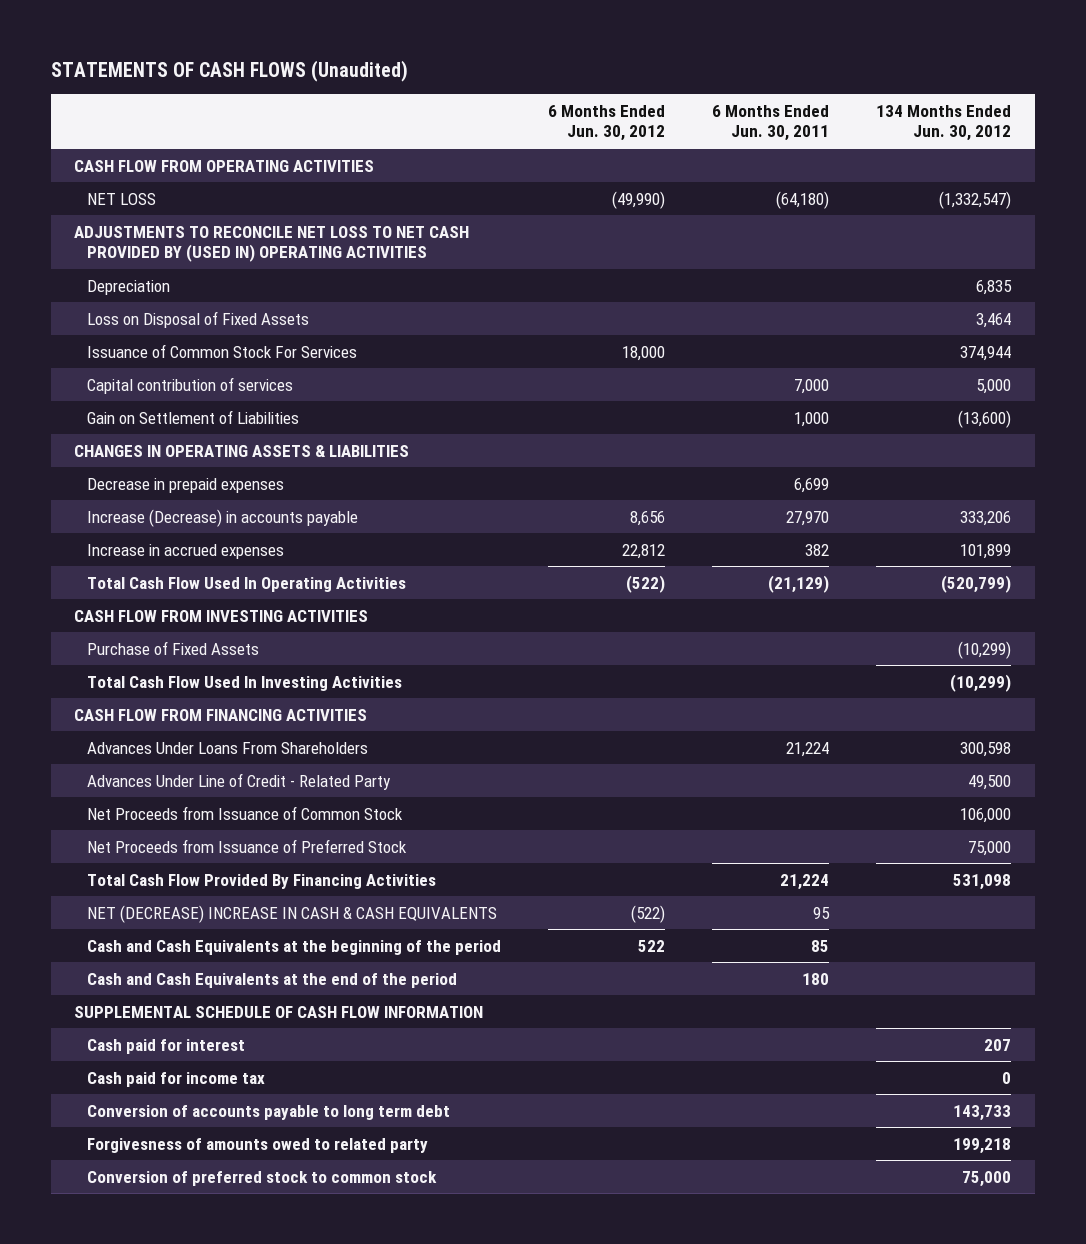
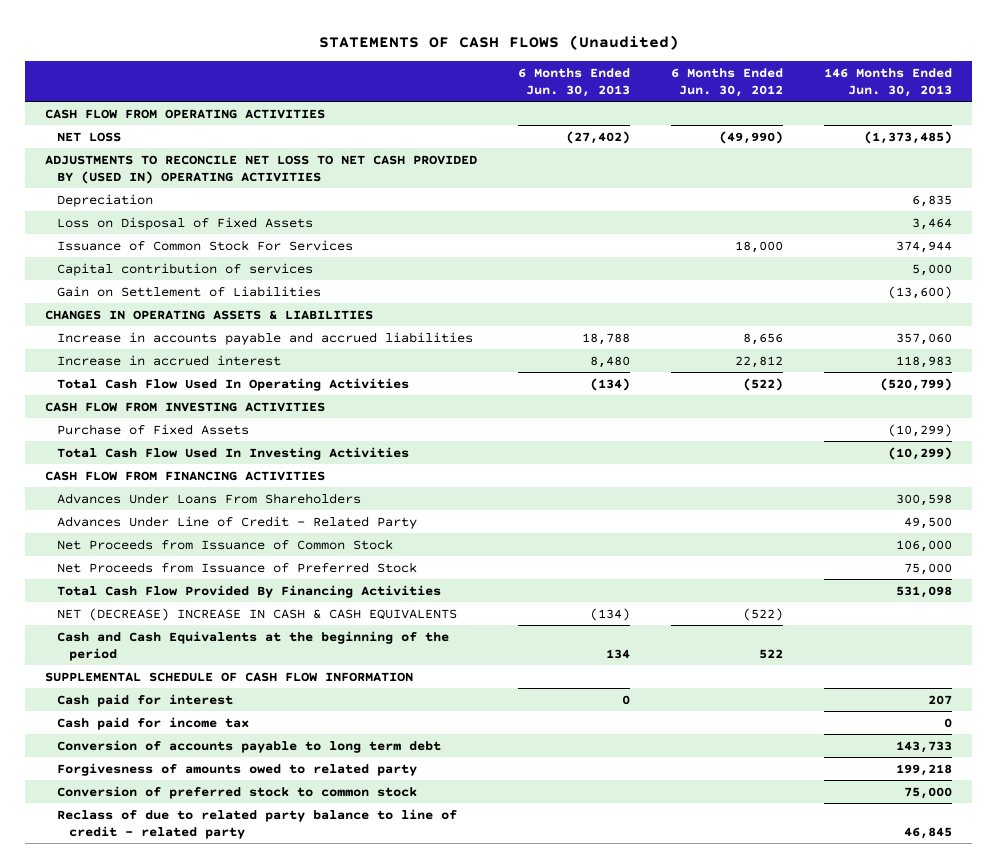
[712,104,830,142] 6 Months Ended Jun. 30, 2011 -> none
[876,104,1012,142] 134 Months Ended Jun. 30, 2012 -> none
none -> [518,67,631,97] 6 Months Ended Jun. 30, 2013
none -> [823,67,952,97] 146 Months Ended Jun. 30, 2013
[87,477,285,493] Decrease in prepaid expenses -> none
[87,508,359,527] Increase (Decrease) in accounts payable -> [56,331,473,345] Increase in accounts payable and accrued liabilities
[87,543,285,559] Increase in accrued expenses -> [56,354,281,366] Increase in accrued interest
[87,972,458,988] Cash and Cash Equivalents at the end of the period -> none
none -> [56,808,457,839] Reclass of due to related party balance to line of credit - related party

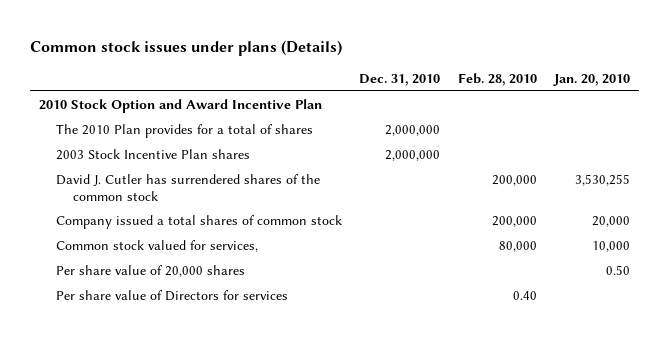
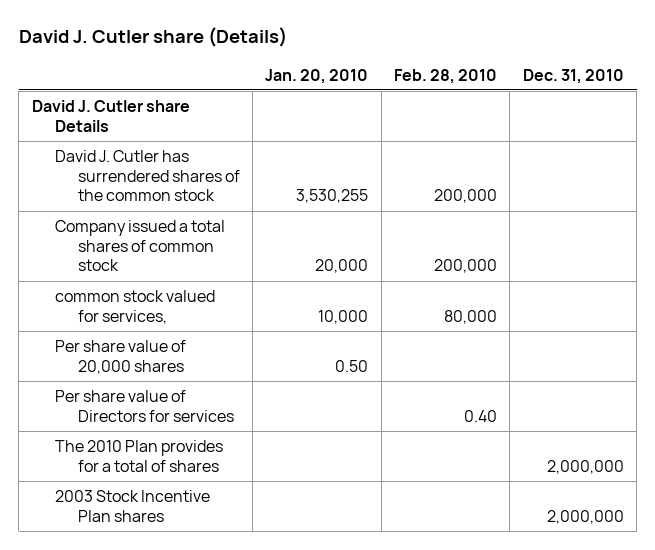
[30,39,343,56] Common stock issues under plans (Details) -> [18,27,287,48] David J. Cutler share (Details)
[39,98,323,113] 2010 Stock Option and Award Incentive Plan -> none
none -> [31,100,190,132] David J. Cutler share Details
[55,239,258,252] Common stock valued for services, -> [54,290,215,324] common stock valued for services,
[55,123,313,138] The 2010 Plan provides for a total of shares -> [54,440,223,472] The 2010 Plan provides for a total of shares
[55,148,250,160] 2003 Stock Incentive Plan shares -> [54,490,210,522] 2003 Stock Incentive Plan shares

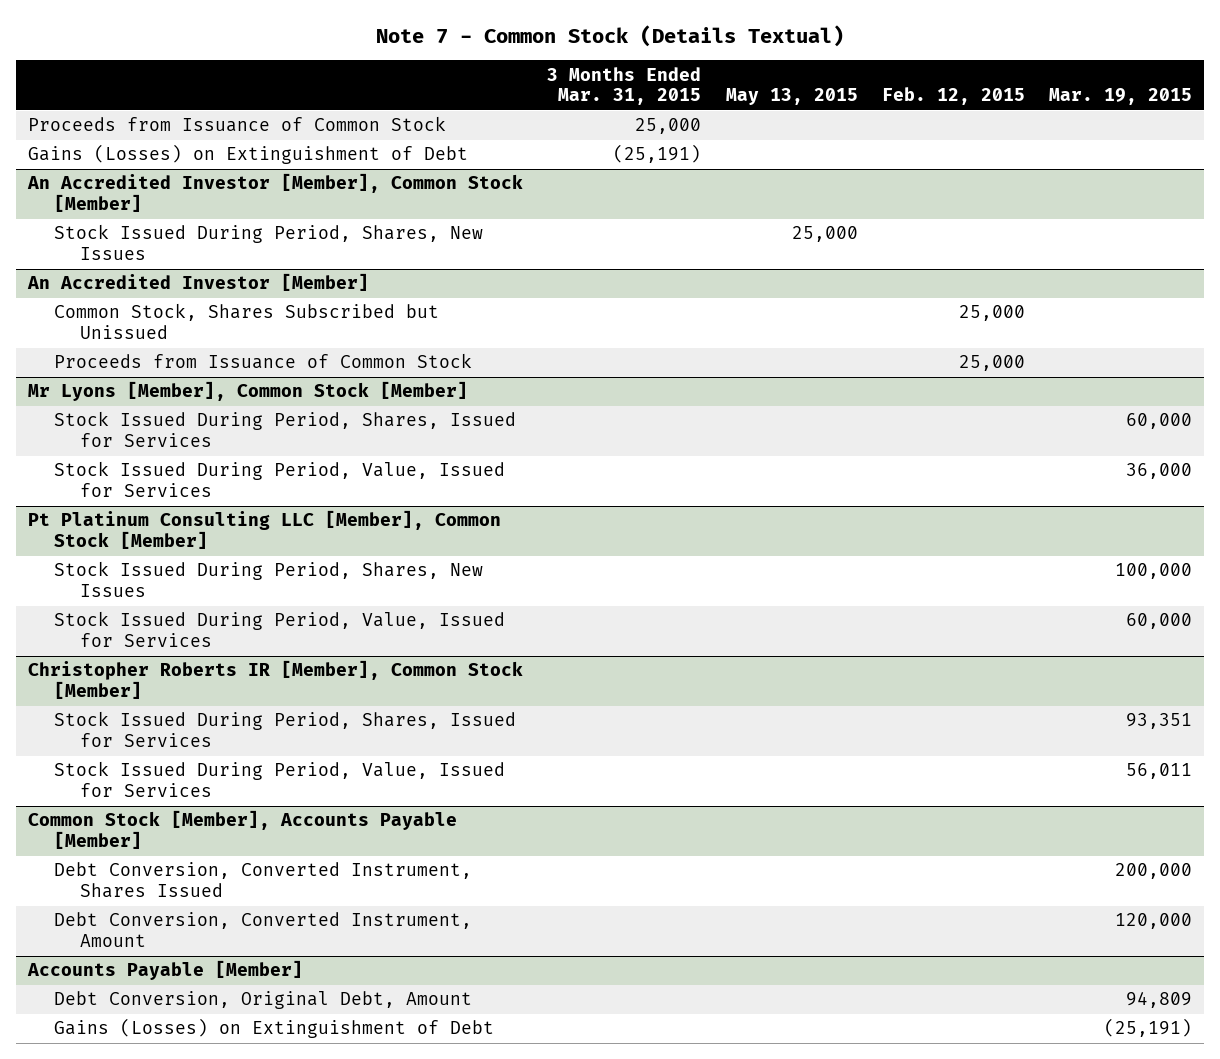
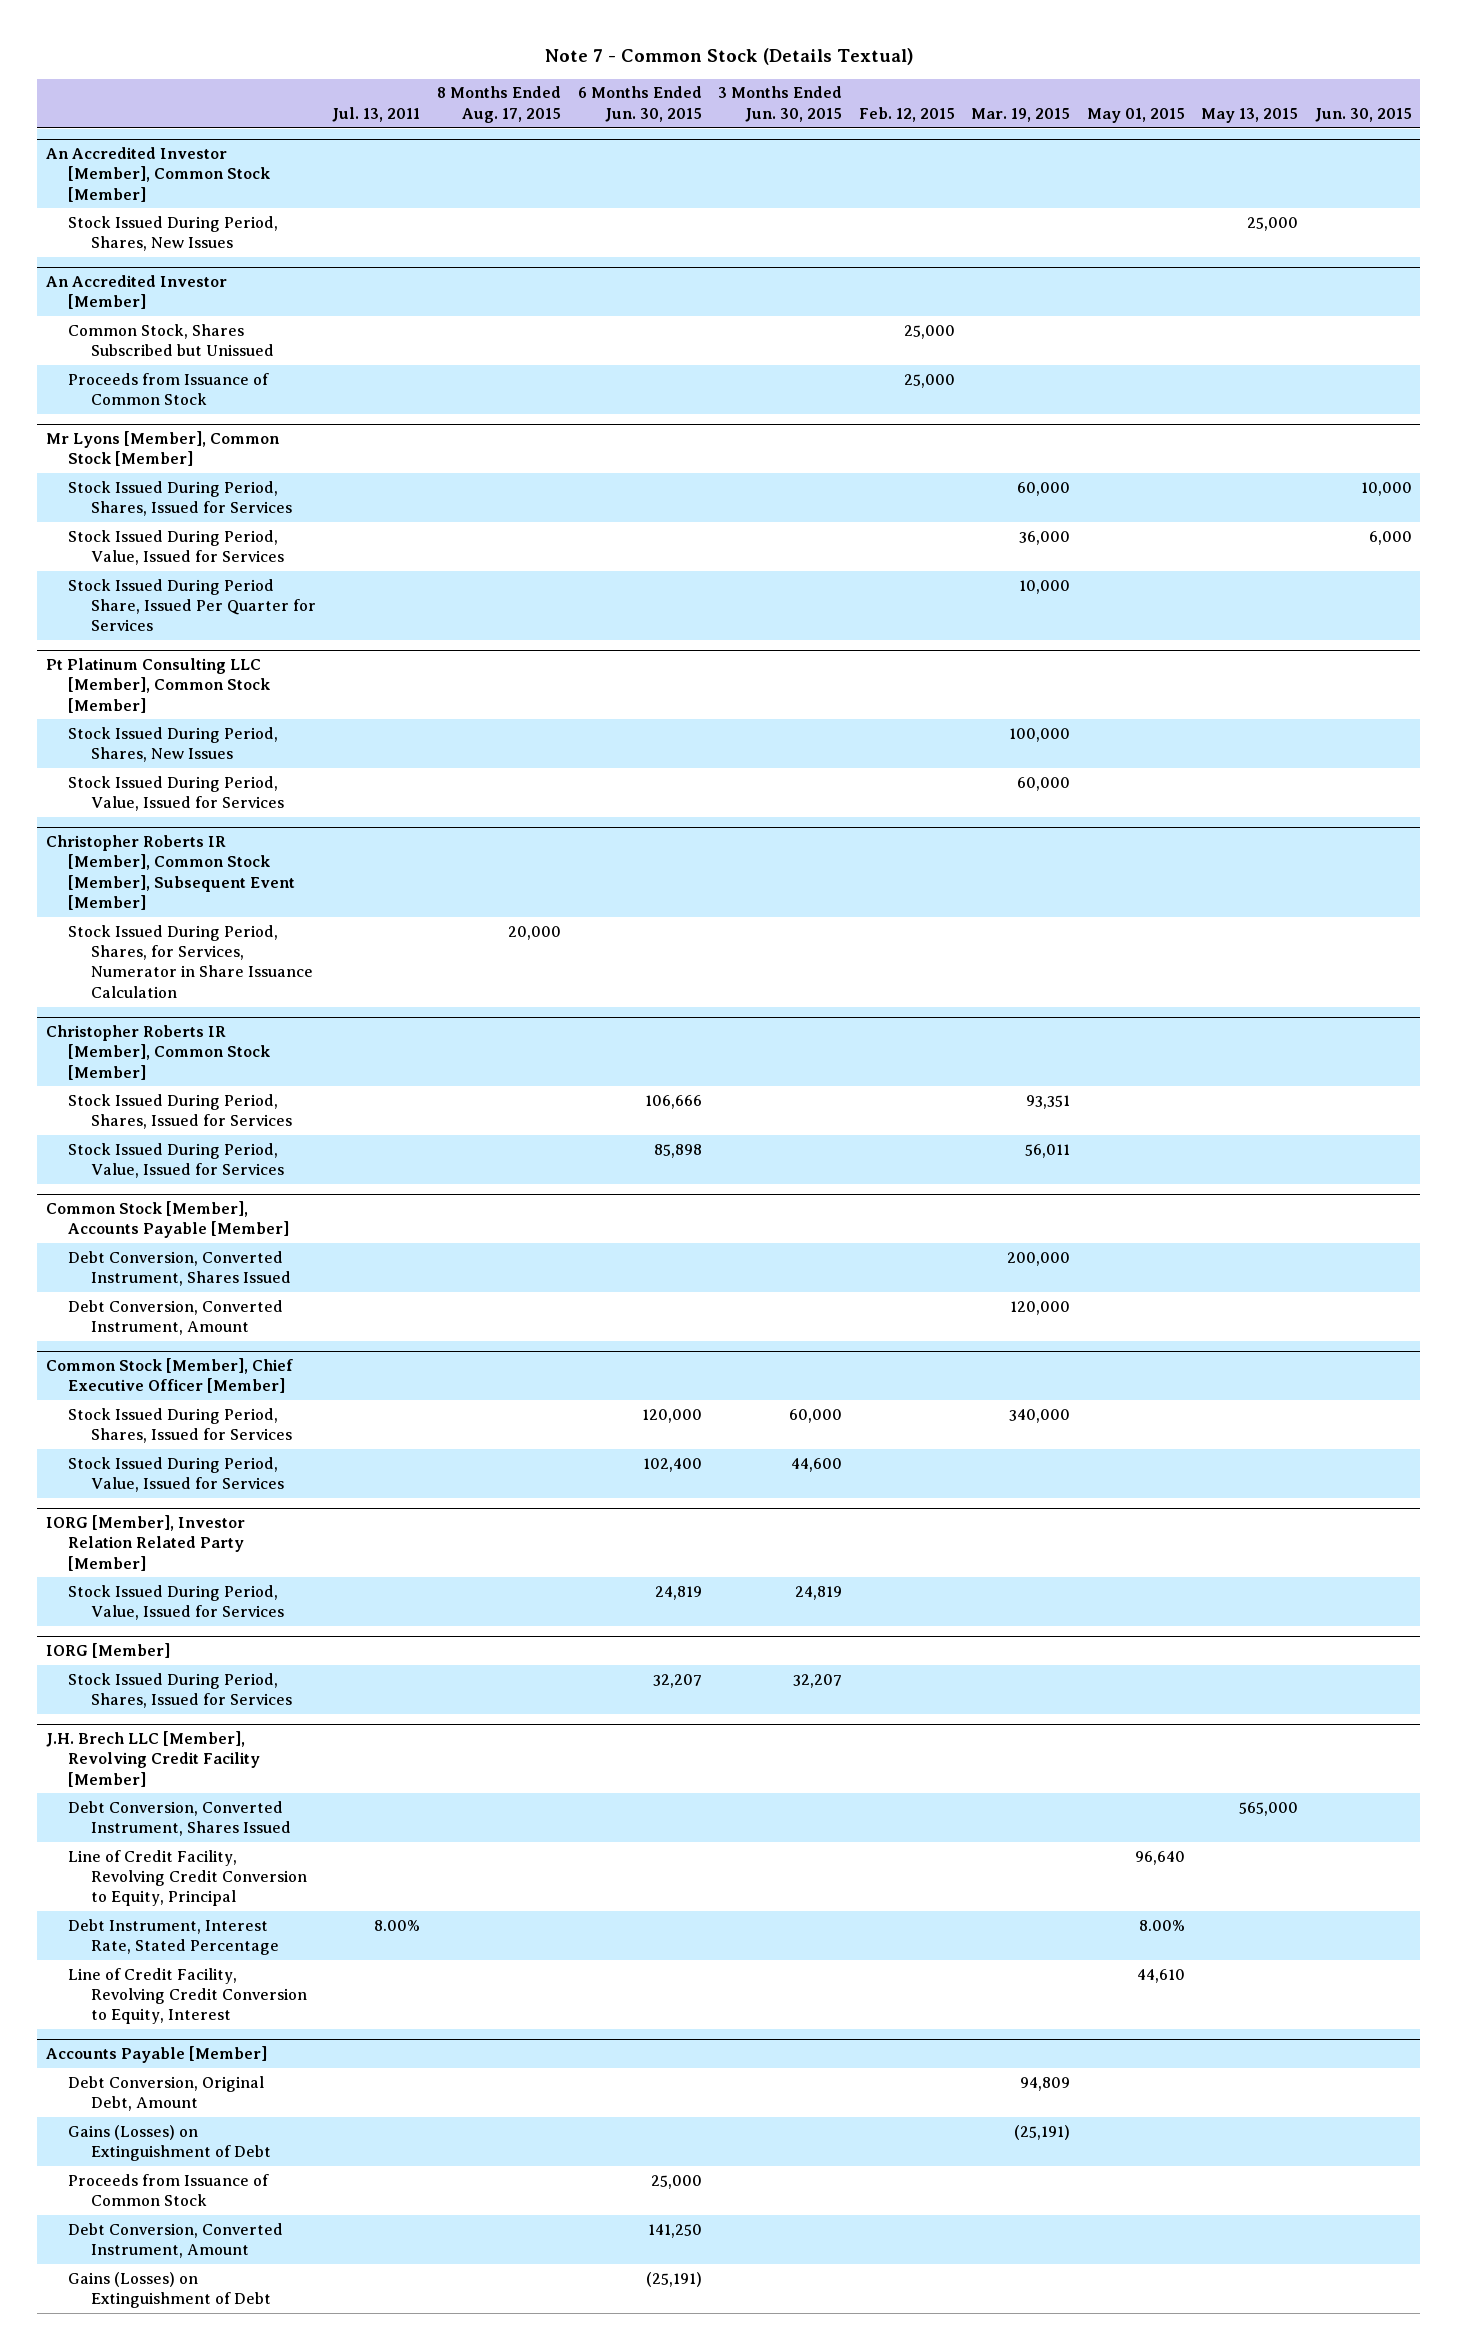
[547,66,702,106] 3 Months Ended Mar. 31, 2015 -> none
none -> [332,106,421,122] Jul. 13, 2011
none -> [436,86,561,123] 8 Months Ended Aug. 17, 2015
none -> [577,86,702,122] 6 Months Ended Jun. 30, 2015
none -> [718,86,843,122] 3 Months Ended Jun. 30, 2015
none -> [1086,107,1185,123] May 01, 2015
none -> [1314,107,1412,122] Jun. 30, 2015
[28,116,447,133] Proceeds from Issuance of Common Stock -> none
[28,144,469,165] Gains (Losses) on Extinguishment of Debt -> none
none -> [68,578,316,632] Stock Issued During Period Share, Issued Per Quarter for Services
none -> [45,835,296,910] Christopher Roberts IR [Member], Common Stock [Member], Subsequent Event [Member]
none -> [68,924,313,998] Stock Issued During Period, Shares, for Services, Numerator in Share Issuance Calculation
none -> [45,1358,293,1394] Common Stock [Member], Chief Executive Officer [Member]
none -> [68,1407,292,1444] Stock Issued During Period, Shares, Issued for Services
none -> [68,1456,284,1493] Stock Issued During Period, Value, Issued for Services
none -> [45,1515,245,1571] IORG [Member], Investor Relation Related Party [Member]
none -> [68,1584,284,1621] Stock Issued During Period, Value, Issued for Services
none -> [45,1643,170,1659] IORG [Member]
none -> [68,1672,292,1709] Stock Issued During Period, Shares, Issued for Services
none -> [45,1731,261,1787] J.H. Brech LLC [Member], Revolving Credit Facility [Member]
none -> [68,1800,291,1837] Debt Conversion, Converted Instrument, Shares Issued
none -> [68,1849,307,1907] Line of Credit Facility, Revolving Credit Conversion to Equity, Principal
none -> [68,1918,279,1956] Debt Instrument, Interest Rate, Stated Percentage
none -> [68,1967,307,2025] Line of Credit Facility, Revolving Credit Conversion to Equity, Interest
none -> [68,2173,270,2207] Proceeds from Issuance of Common Stock
none -> [68,2222,284,2259] Debt Conversion, Converted Instrument, Amount
none -> [68,2271,271,2309] Gains (Losses) on Extinguishment of Debt

